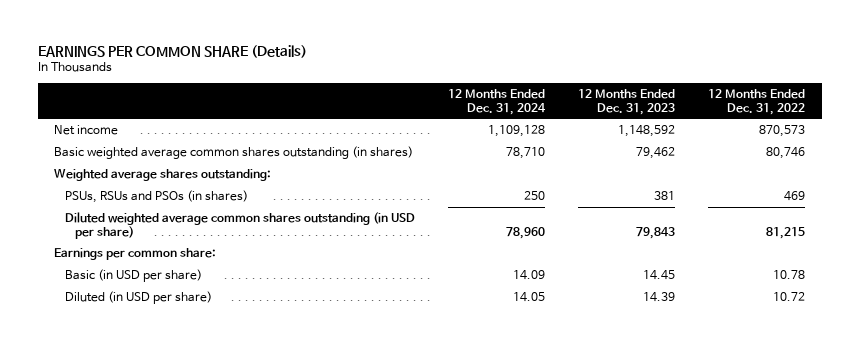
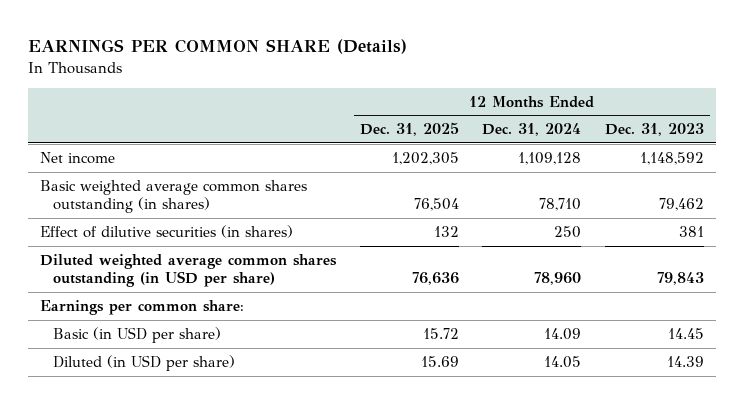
[708,88,806,115] 12 Months Ended Dec. 31, 2022 -> none
none -> [359,122,459,137] Dec. 31, 2025
[54,169,272,182] Weighted average shares outstanding: -> none
[64,190,248,204] PSUs, RSUs and PSOs (in shares) -> [40,225,294,239] Effect of dilutive securities (in shares)

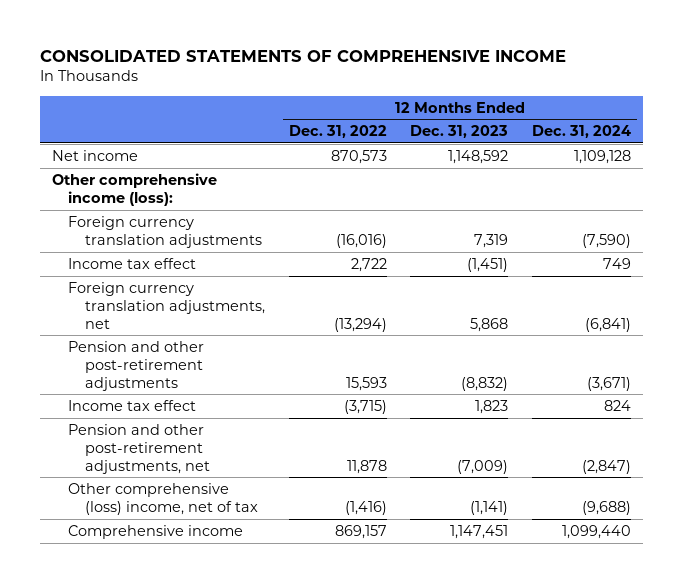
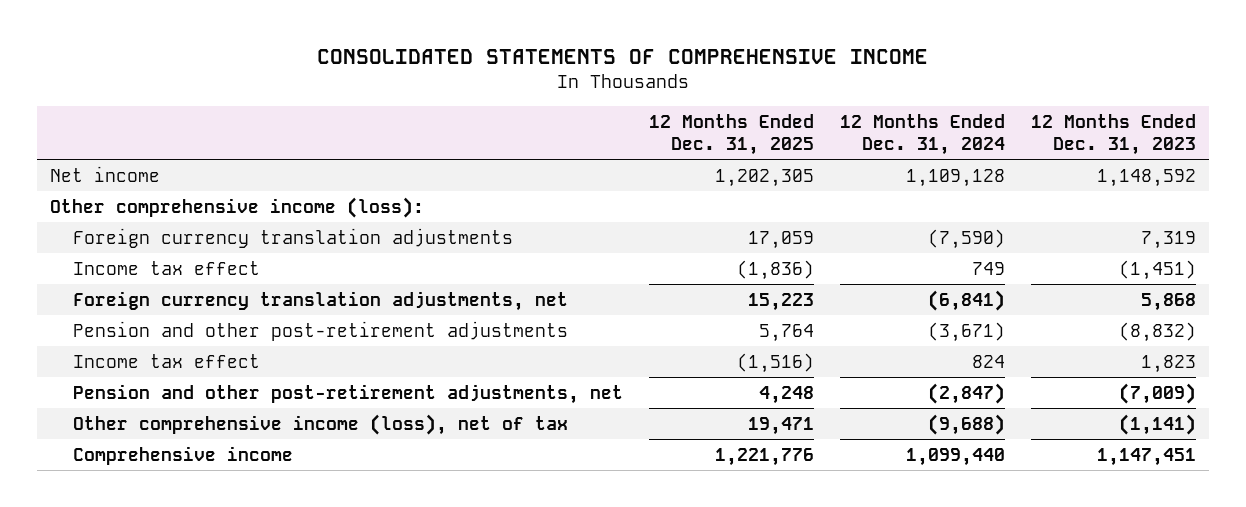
[288,125,387,139] Dec. 31, 2022 -> none
none -> [648,113,814,156] 12 Months Ended Dec. 31, 2025
[68,482,259,515] Other comprehensive (loss) income, net of tax -> [72,413,568,435] Other comprehensive income (loss), net of tax

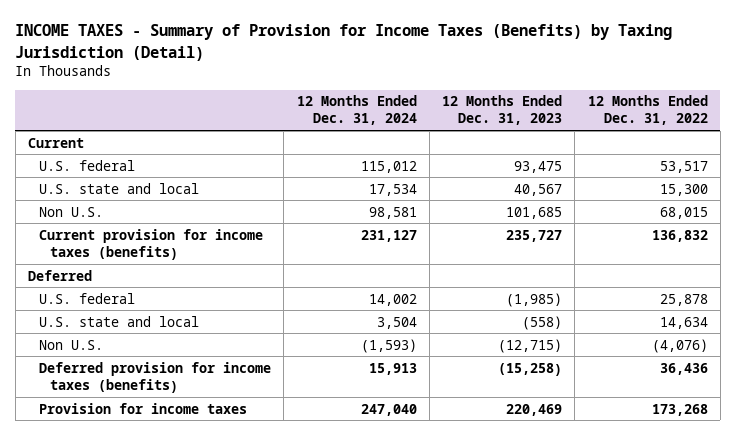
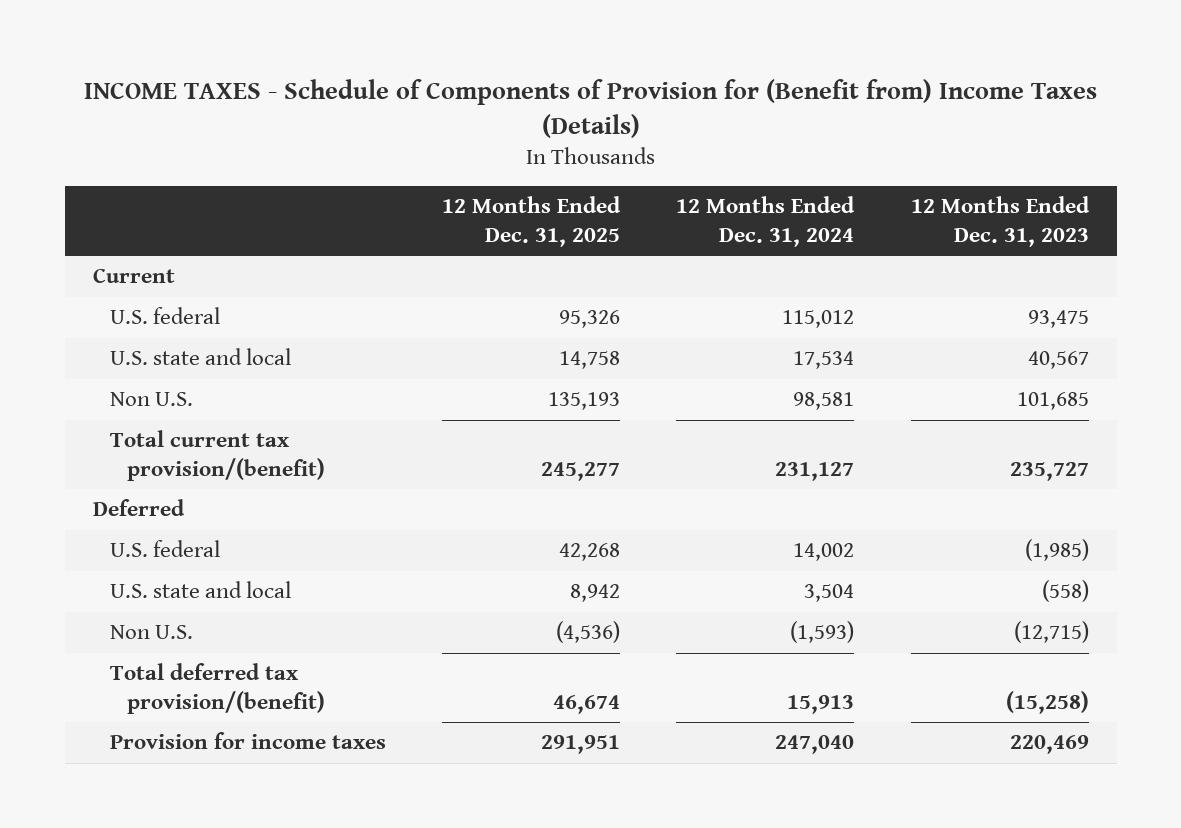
[15,24,673,61] INCOME TAXES - Summary of Provision for Income Taxes (Benefits) by Taxing Jurisdiction (Detail) -> [83,79,1097,138] INCOME TAXES - Schedule of Components of Provision for (Benefit from) Income Taxes (Details)
[587,95,708,126] 12 Months Ended Dec. 31, 2022 -> none
none -> [442,196,622,247] 12 Months Ended Dec. 31, 2025
[39,228,264,260] Current provision for income taxes (benefits) -> [109,430,325,481] Total current tax provision/(benefit)
[39,361,272,393] Deferred provision for income taxes (benefits) -> [109,663,325,714] Total deferred tax provision/(benefit)

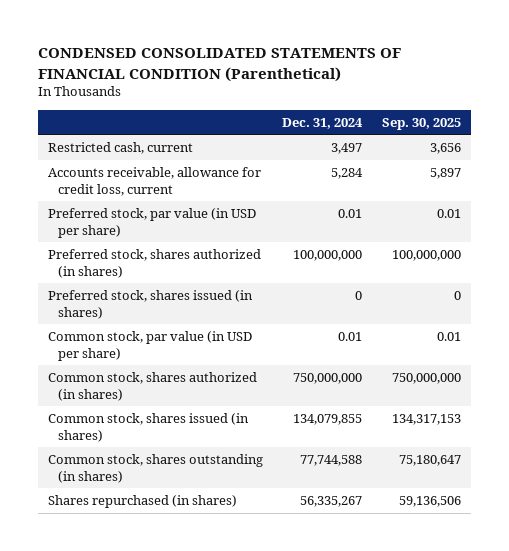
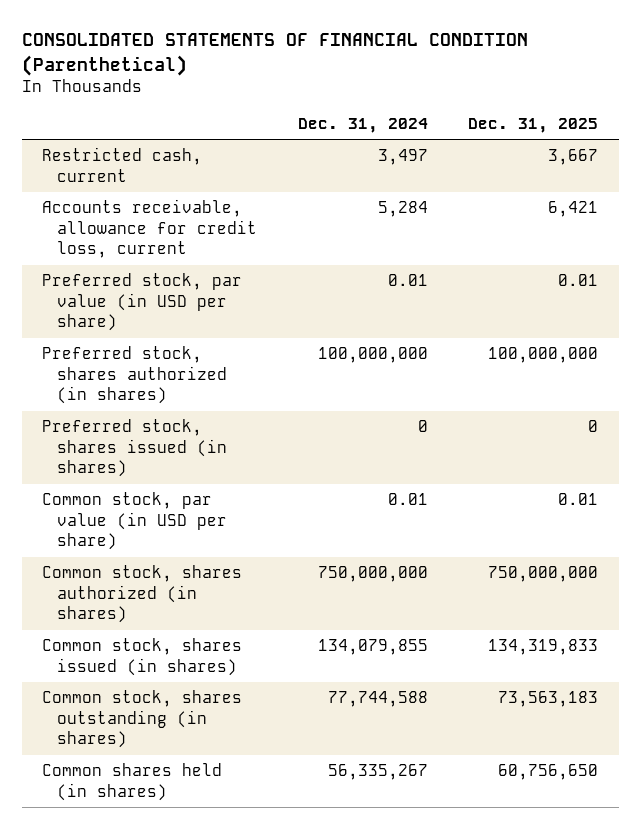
[38,48,402,82] CONDENSED CONSOLIDATED STATEMENTS OF FINANCIAL CONDITION (Parenthetical) -> [21,33,528,76] CONSOLIDATED STATEMENTS OF FINANCIAL CONDITION (Parenthetical)
[381,117,461,130] Sep. 30, 2025 -> none
none -> [468,117,599,133] Dec. 31, 2025
[47,494,237,508] Shares repurchased (in shares) -> [42,763,223,801] Common shares held (in shares)

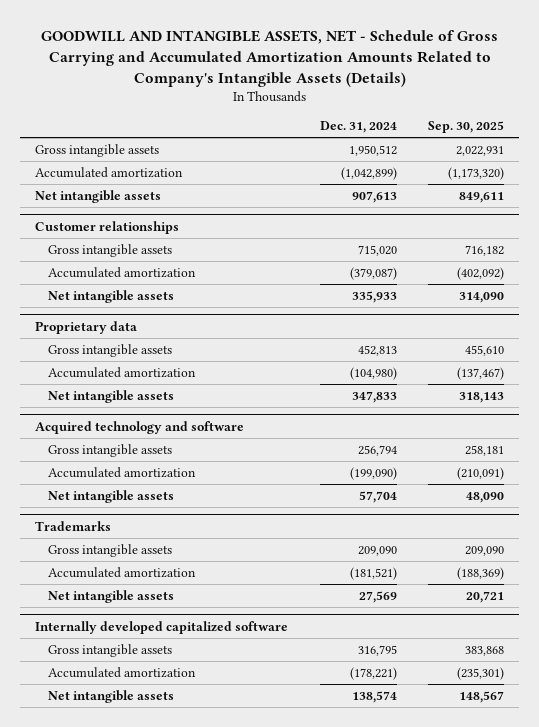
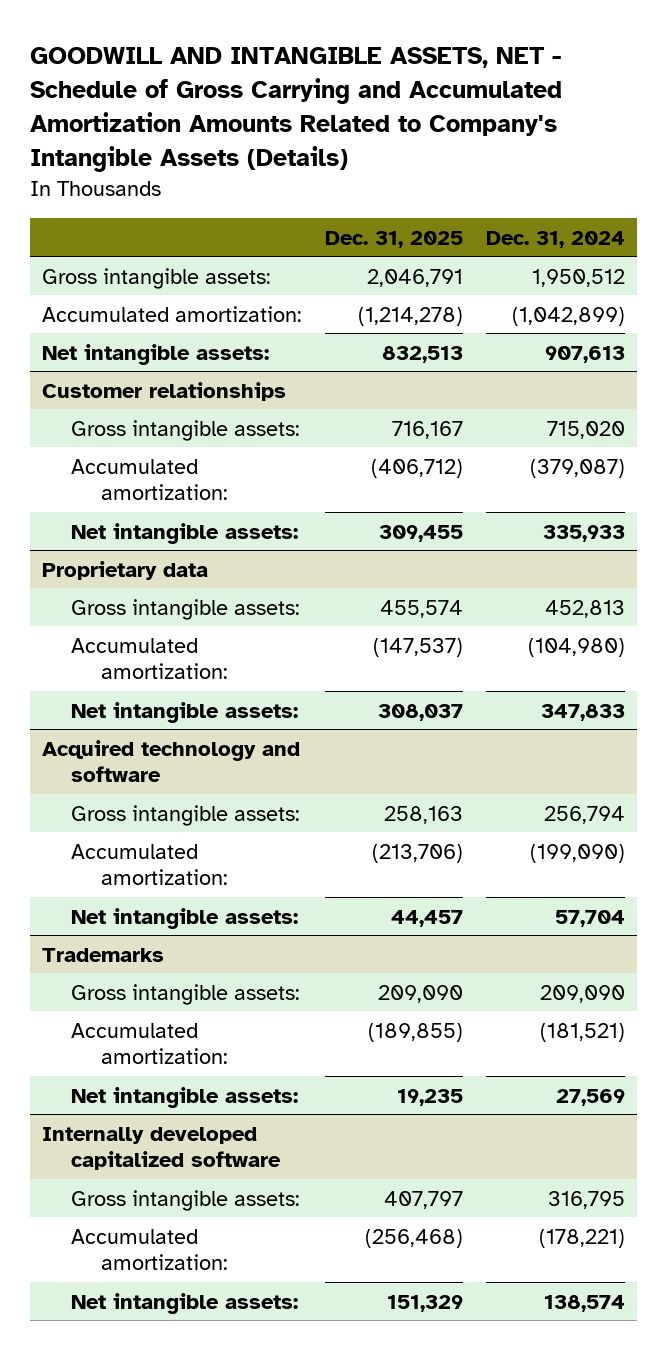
[427,121,504,134] Sep. 30, 2025 -> none
none -> [325,230,464,248] Dec. 31, 2025
[35,143,160,157] Gross intangible assets -> [41,267,271,289] Gross intangible assets:
[35,166,184,178] Accumulated amortization -> [41,305,302,322] Accumulated amortization:
[35,189,162,203] Net intangible assets -> [41,343,269,365] Net intangible assets:
[47,243,172,257] Gross intangible assets -> [71,419,301,441] Gross intangible assets:
[47,266,196,278] Accumulated amortization -> [71,458,228,501] Accumulated amortization:
[47,289,174,303] Net intangible assets -> [71,522,299,544] Net intangible assets:
[47,343,172,357] Gross intangible assets -> [71,598,301,620] Gross intangible assets:
[47,366,196,378] Accumulated amortization -> [71,637,228,680] Accumulated amortization:
[47,389,174,403] Net intangible assets -> [71,701,299,723] Net intangible assets:
[47,443,172,457] Gross intangible assets -> [71,804,301,826] Gross intangible assets:
[47,466,196,478] Accumulated amortization -> [71,843,228,886] Accumulated amortization:
[47,489,174,503] Net intangible assets -> [71,907,299,929] Net intangible assets:
[47,543,172,557] Gross intangible assets -> [71,983,301,1005] Gross intangible assets:
[47,566,196,578] Accumulated amortization -> [71,1022,228,1065] Accumulated amortization:
[47,589,174,603] Net intangible assets -> [71,1086,299,1108] Net intangible assets:
[47,643,172,657] Gross intangible assets -> [71,1189,301,1211] Gross intangible assets:
[47,666,196,678] Accumulated amortization -> [71,1228,228,1271] Accumulated amortization:
[47,689,174,703] Net intangible assets -> [71,1292,299,1314] Net intangible assets:

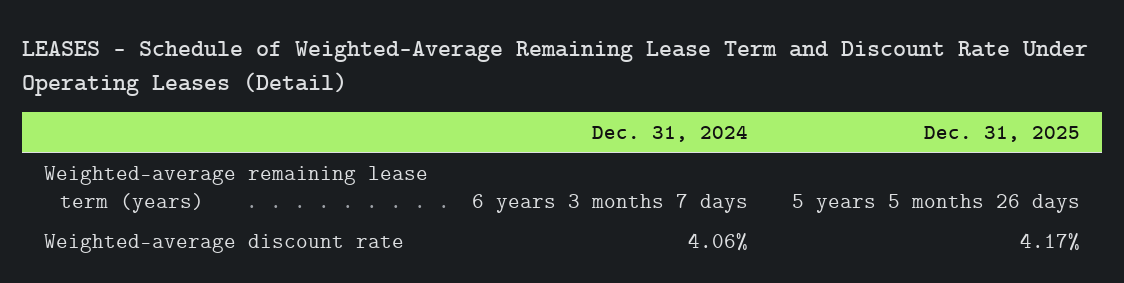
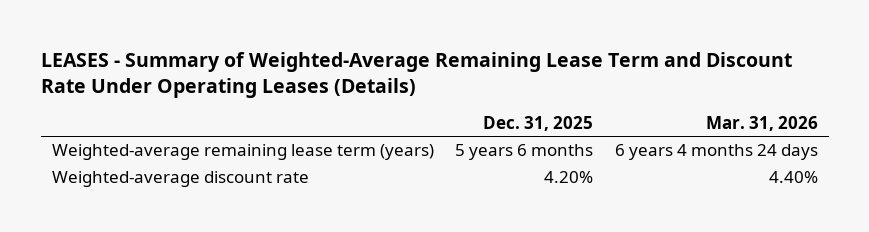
[21,40,1088,96] LEASES - Schedule of Weighted-Average Remaining Lease Term and Discount Rate Under Operating Leases (Detail) -> [40,51,792,98] LEASES - Summary of Weighted-Average Remaining Lease Term and Discount Rate Under Operating Leases (Details)
[591,124,748,142] Dec. 31, 2024 -> none
none -> [705,116,818,132] Mar. 31, 2026
[791,193,1080,213] 5 years 5 months 26 days -> [455,144,594,161] 5 years 6 months
[1019,232,1080,251] 4.17% -> [544,171,594,184] 4.20%

